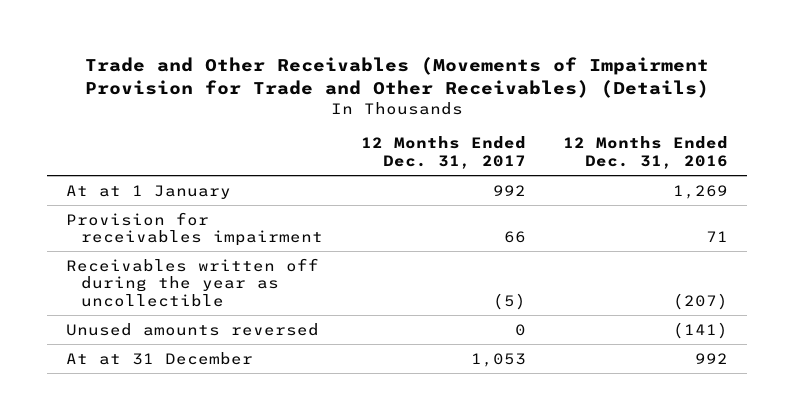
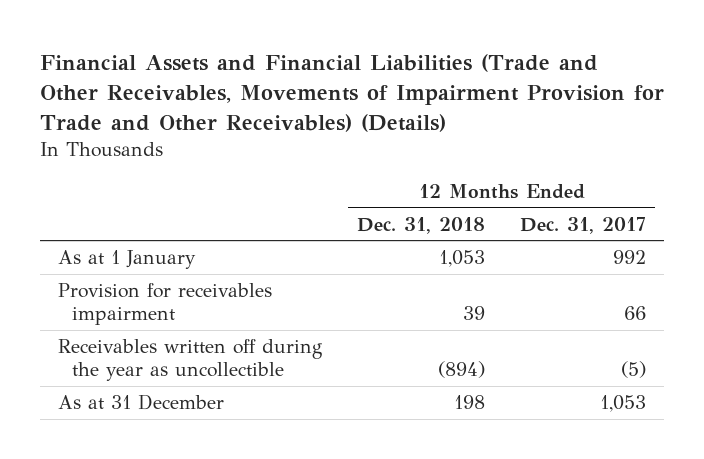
[84,56,709,98] Trade and Other Receivables (Movements of Impairment Provision for Trade and Other Receivables) (Details) -> [39,53,664,132] Financial Assets and Financial Liabilities (Trade and Other Receivables, Movements of Impairment Provision for Trade and Other Receivables) (Details)
[562,136,728,169] 12 Months Ended Dec. 31, 2016 -> none
none -> [357,216,486,234] Dec. 31, 2018
[66,184,232,199] At at 1 January -> [57,249,196,269] As at 1 January
[66,322,320,336] Unused amounts reversed -> none
[66,351,254,365] At at 31 December -> [57,393,224,410] As at 31 December

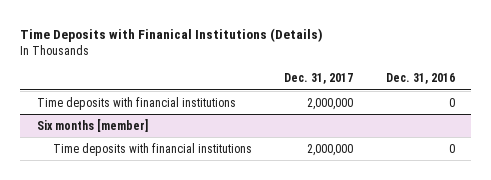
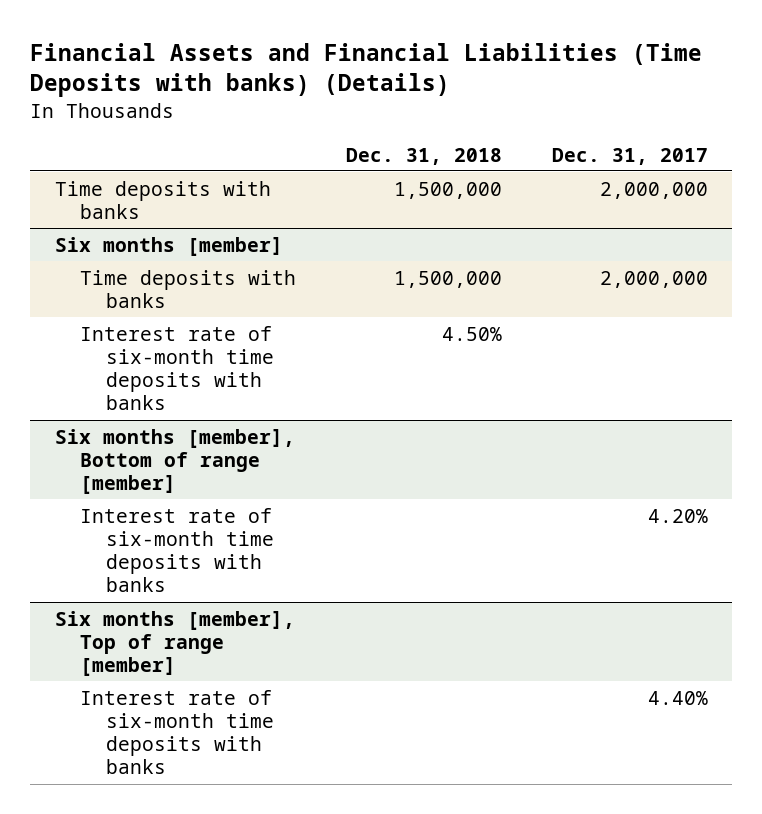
[20,27,324,42] Time Deposits with Finanical Institutions (Details) -> [30,42,703,98] Financial Assets and Financial Liabilities (Time Deposits with banks) (Details)
[385,73,455,85] Dec. 31, 2016 -> none
none -> [345,147,502,165] Dec. 31, 2018
[36,96,236,110] Time deposits with financial institutions -> [54,180,271,219] Time deposits with banks
[53,142,253,156] Time deposits with financial institutions -> [80,269,297,308] Time deposits with banks
none -> [80,325,275,411] Interest rate of six-month time deposits with banks
none -> [54,428,295,494] Six months [member], Bottom of range [member]
none -> [80,507,275,593] Interest rate of six-month time deposits with banks
none -> [54,610,295,676] Six months [member], Top of range [member]
none -> [80,689,275,775] Interest rate of six-month time deposits with banks

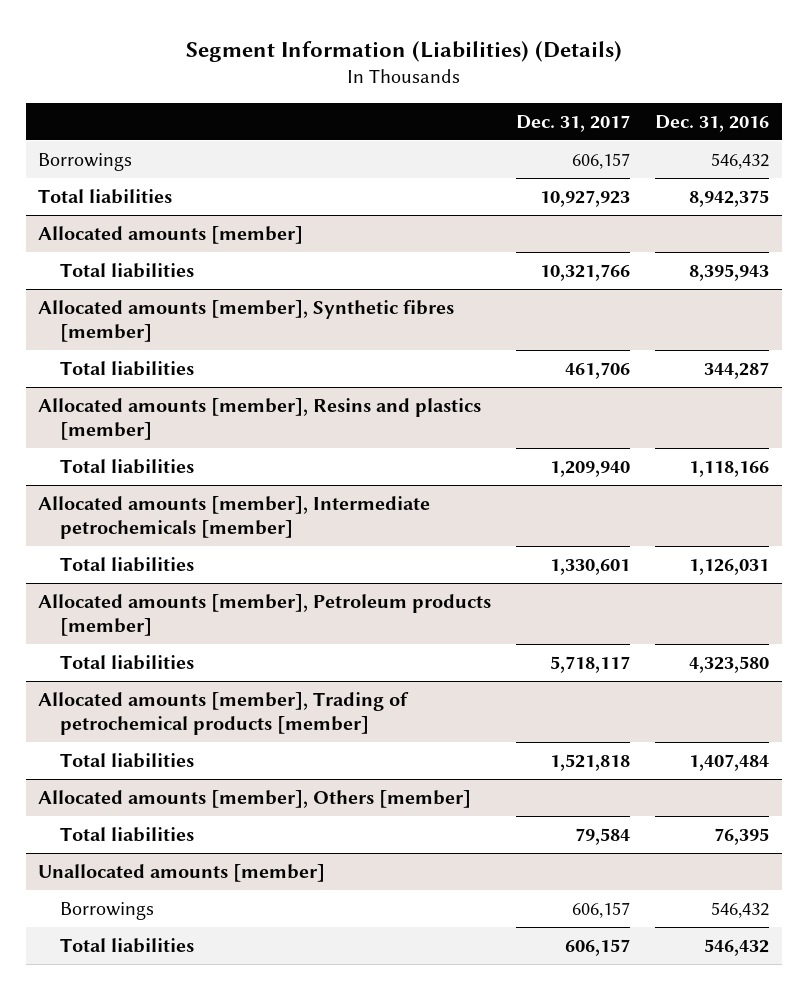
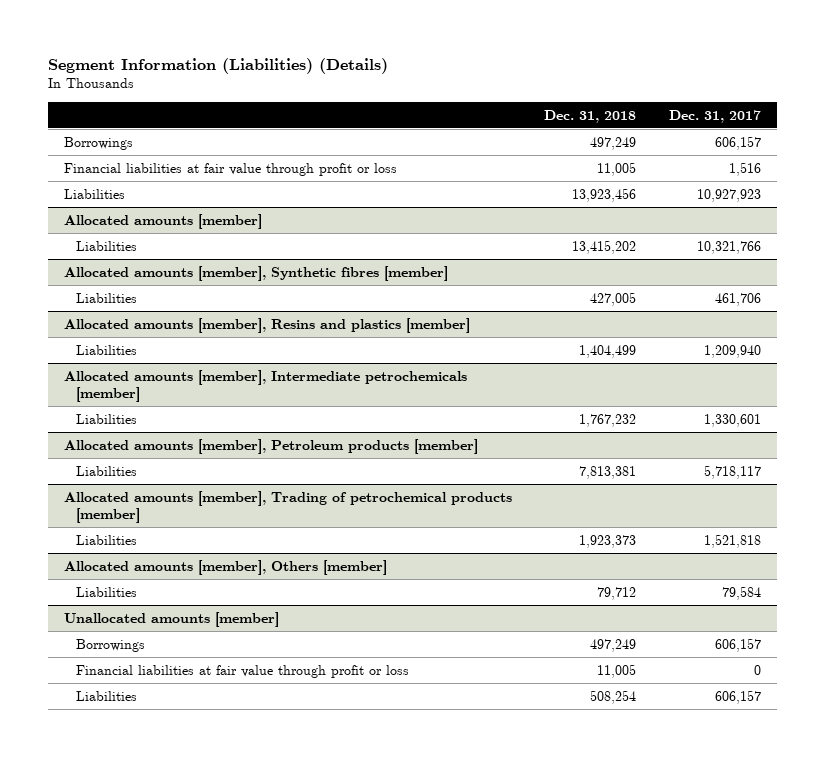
[655,114,770,132] Dec. 31, 2016 -> none
none -> [544,110,637,124] Dec. 31, 2018
none -> [64,162,398,176] Financial liabilities at fair value through profit or loss
[38,188,173,204] Total liabilities -> [64,188,126,199] Liabilities
[60,262,195,278] Total liabilities -> [75,240,137,251] Liabilities
[60,360,195,376] Total liabilities -> [75,292,137,303] Liabilities
[60,458,195,474] Total liabilities -> [75,344,137,355] Liabilities
[60,556,195,572] Total liabilities -> [75,413,137,424] Liabilities
[60,654,195,670] Total liabilities -> [75,465,137,476] Liabilities
[60,752,195,768] Total liabilities -> [75,534,137,545] Liabilities
[60,826,195,842] Total liabilities -> [75,586,137,597] Liabilities
none -> [75,664,409,678] Financial liabilities at fair value through profit or loss
[60,937,195,953] Total liabilities -> [75,690,137,701] Liabilities

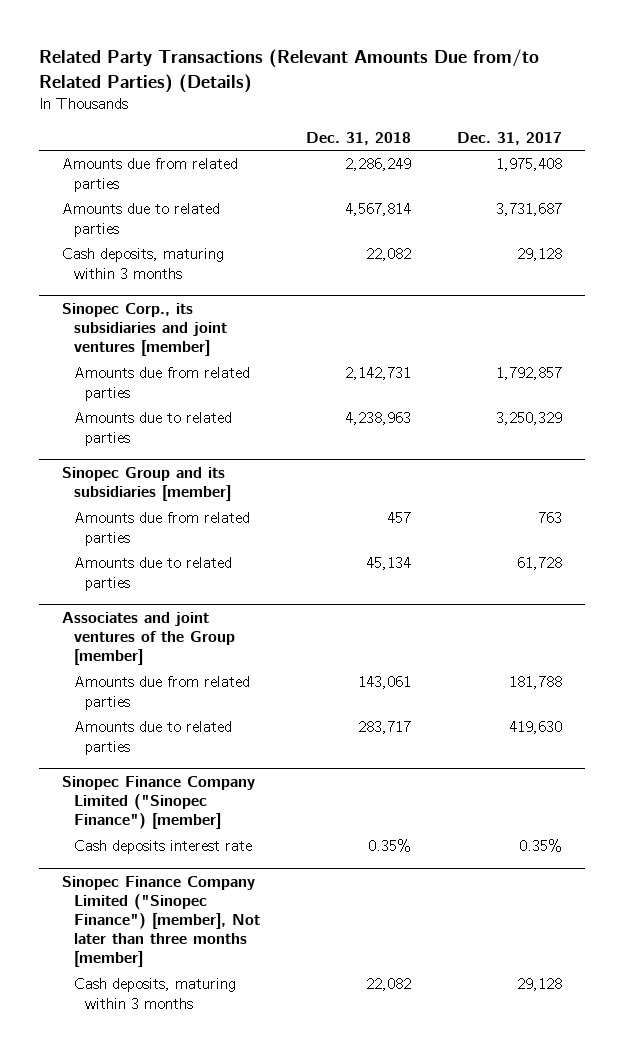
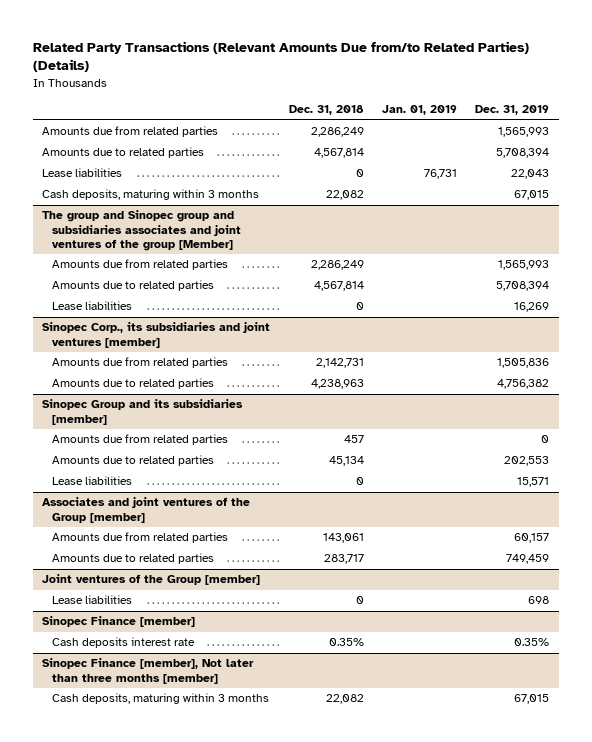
[456,131,562,145] Dec. 31, 2017 -> none
none -> [382,105,458,116] Jan. 01, 2019
none -> [475,105,550,116] Dec. 31, 2019
none -> [42,168,123,178] Lease liabilities
none -> [42,210,242,251] The group and Sinopec group and subsidiaries associates and joint ventures of the group [Member]
none -> [52,259,229,271] Amounts due from related parties
none -> [52,280,215,292] Amounts due to related parties
none -> [52,301,133,311] Lease liabilities
none -> [52,476,133,486] Lease liabilities
none -> [42,574,261,586] Joint ventures of the Group [member]
none -> [52,595,133,605] Lease liabilities
[62,775,256,830] Sinopec Finance Company Limited ("Sinopec Finance") [member] -> [42,616,196,628] Sinopec Finance [member]
[62,875,260,968] Sinopec Finance Company Limited ("Sinopec Finance") [member], Not later than three months [member] -> [42,658,255,684] Sinopec Finance [member], Not later than three months [member]

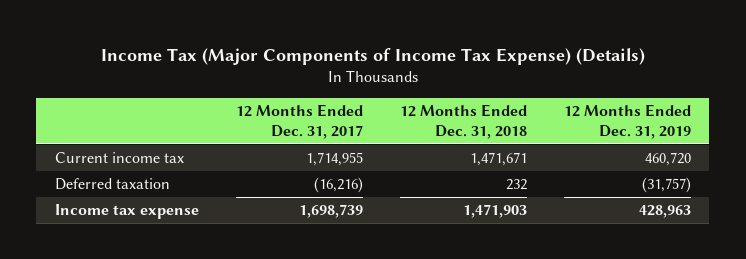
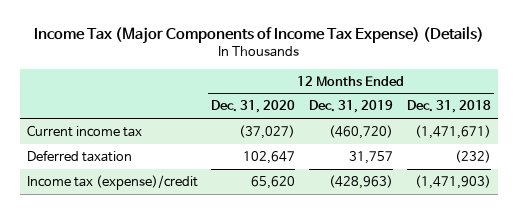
[235,103,363,140] 12 Months Ended Dec. 31, 2017 -> none
none -> [211,100,296,114] Dec. 31, 2020
[469,151,527,166] 1,471,671 -> [414,124,491,139] (1,471,671)
[644,151,691,166] 460,720 -> [329,124,394,139] (460,720)
[505,178,527,190] 232 -> [454,149,491,163] (232)
[641,176,691,193] (31,757) -> [349,150,394,164] 31,757
[54,203,199,219] Income tax expense -> [26,174,198,190] Income tax (expense)/credit
[462,203,527,218] 1,471,903 -> [414,174,491,189] (1,471,903)
[638,204,691,218] 428,963 -> [329,174,394,189] (428,963)

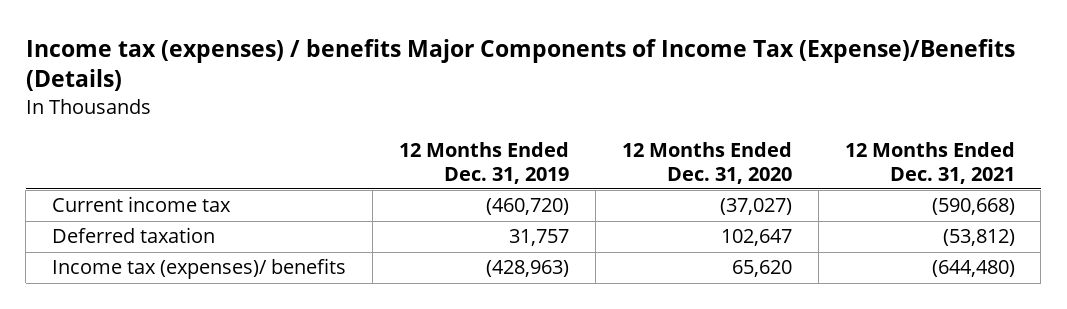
[33,26,484,45] Income Tax (Major Components of Income Tax Expense) (Details) -> [25,38,1015,92] Income tax (expenses) / benefits Major Components of Income Tax (Expense)/Benefits (Details)
[406,100,491,114] Dec. 31, 2018 -> none
none -> [844,141,1015,184] 12 Months Ended Dec. 31, 2021
[26,174,198,190] Income tax (expense)/credit -> [52,258,347,280] Income tax (expenses)/ benefits

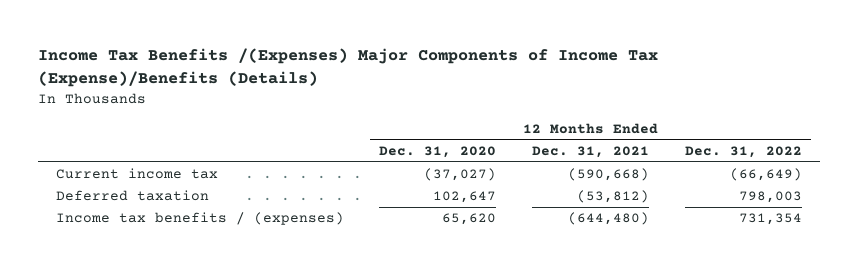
[25,38,1015,92] Income tax (expenses) / benefits Major Components of Income Tax (Expense)/Benefits (Details) -> [37,48,658,88] Income Tax Benefits /(Expenses) Major Components of Income Tax (Expense)/Benefits (Details)
[398,141,569,184] 12 Months Ended Dec. 31, 2019 -> none
none -> [684,146,802,159] Dec. 31, 2022
[52,258,347,280] Income tax (expenses)/ benefits -> [55,212,344,226] Income tax benefits / (expenses)

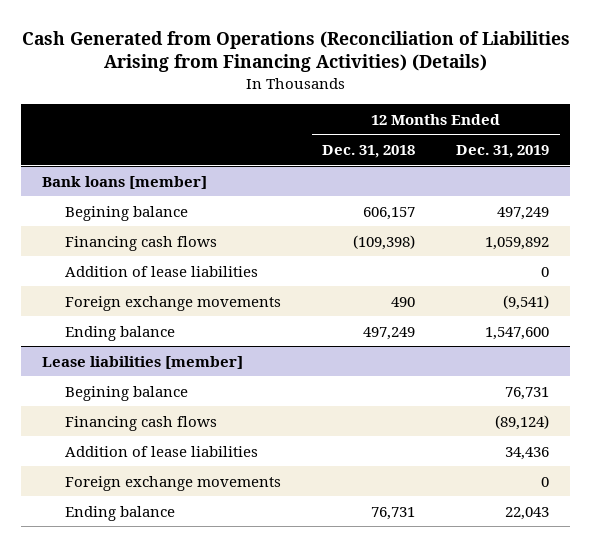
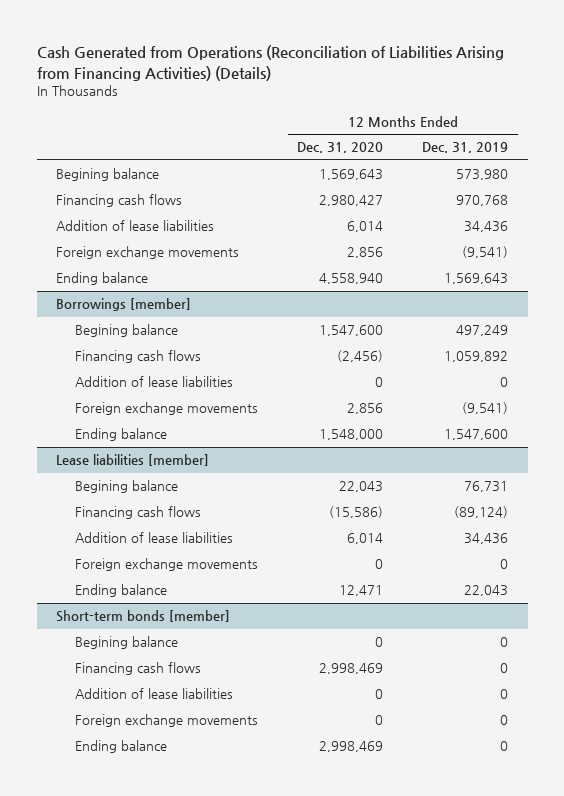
[322,144,416,158] Dec. 31, 2018 -> none
none -> [297,142,384,154] Dec. 31, 2020
none -> [56,168,160,182] Begining balance
none -> [56,194,183,208] Financing cash flows
none -> [56,220,215,232] Addition of lease liabilities
none -> [56,246,240,260] Foreign exchange movements
none -> [56,272,149,286] Ending balance
[41,175,207,189] Bank loans [member] -> [56,298,192,312] Borrowings [member]
none -> [56,610,231,623] Short-term bonds [member]
none -> [75,636,179,650] Begining balance
none -> [75,662,202,676] Financing cash flows
none -> [75,688,234,700] Addition of lease liabilities
none -> [75,714,259,728] Foreign exchange movements
none -> [75,740,168,754] Ending balance

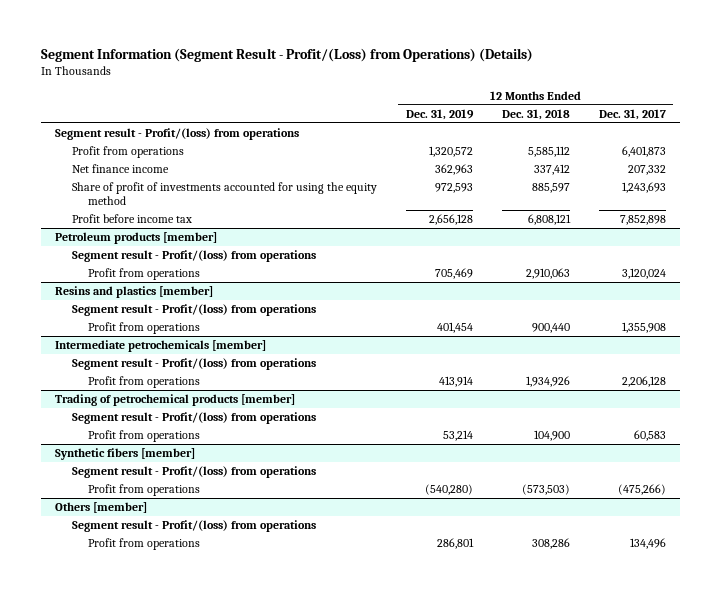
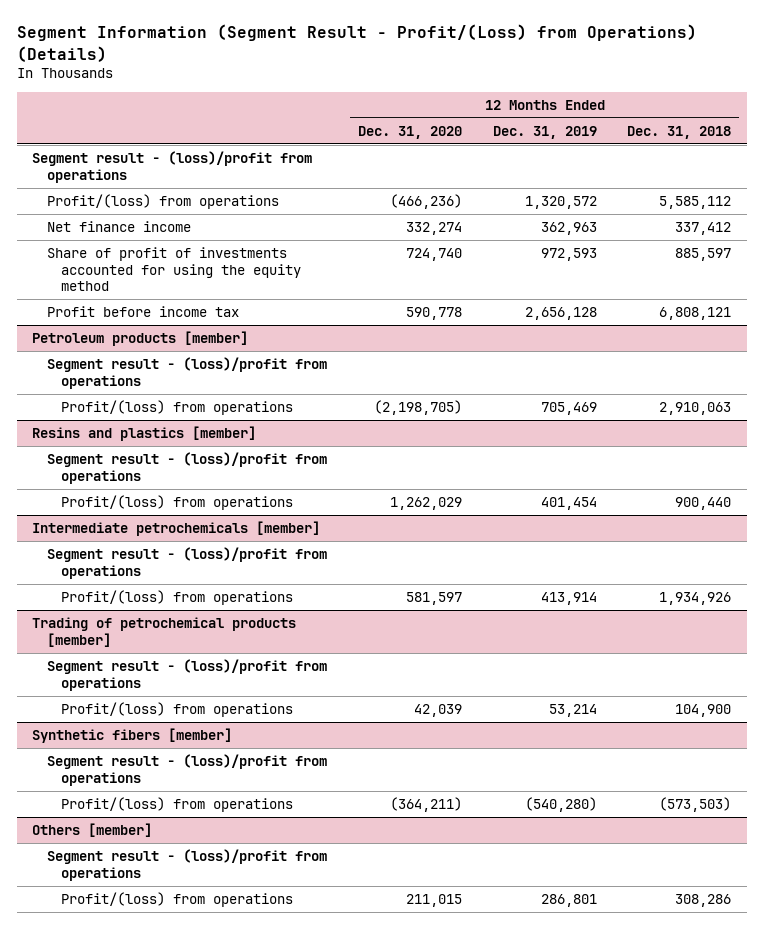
[598,108,666,120] Dec. 31, 2017 -> none
none -> [357,125,462,139] Dec. 31, 2020
[55,127,300,140] Segment result - Profit/(loss) from operations -> [32,150,313,183] Segment result - (loss)/profit from operations
[71,145,184,158] Profit from operations -> [46,193,279,209] Profit/(loss) from operations
[71,249,316,262] Segment result - Profit/(loss) from operations -> [46,356,327,389] Segment result - (loss)/profit from operations
[87,267,200,280] Profit from operations -> [60,399,293,415] Profit/(loss) from operations
[71,303,316,316] Segment result - Profit/(loss) from operations -> [46,451,327,484] Segment result - (loss)/profit from operations
[87,321,200,334] Profit from operations -> [60,494,293,510] Profit/(loss) from operations
[71,357,316,370] Segment result - Profit/(loss) from operations -> [46,546,327,579] Segment result - (loss)/profit from operations
[87,375,200,388] Profit from operations -> [60,589,293,605] Profit/(loss) from operations
[71,411,316,424] Segment result - Profit/(loss) from operations -> [46,658,327,691] Segment result - (loss)/profit from operations
[87,429,200,442] Profit from operations -> [60,701,293,717] Profit/(loss) from operations
[71,465,316,478] Segment result - Profit/(loss) from operations -> [46,753,327,786] Segment result - (loss)/profit from operations
[87,483,200,496] Profit from operations -> [60,796,293,812] Profit/(loss) from operations
[71,519,316,532] Segment result - Profit/(loss) from operations -> [46,848,327,881] Segment result - (loss)/profit from operations
[87,537,200,550] Profit from operations -> [60,891,293,907] Profit/(loss) from operations

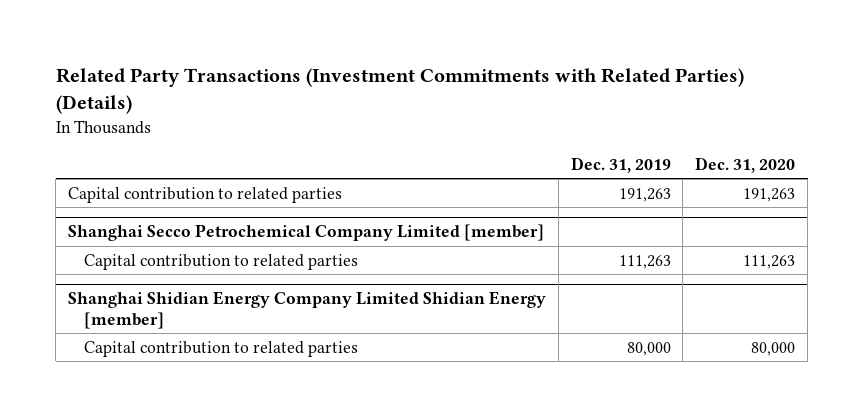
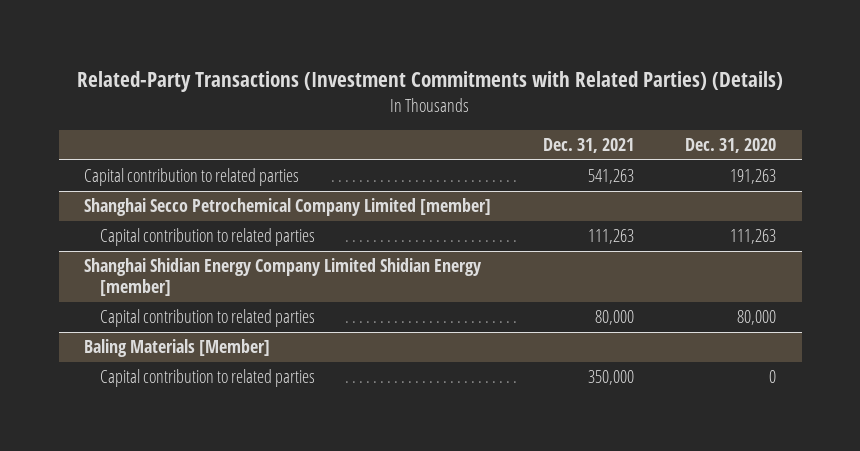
[55,68,744,115] Related Party Transactions (Investment Commitments with Related Parties) (Details) -> [77,71,784,93] Related-Party Transactions (Investment Commitments with Related Parties) (Details)
[570,156,671,173] Dec. 31, 2019 -> none
none -> [542,138,634,154] Dec. 31, 2021
none -> [84,339,271,358] Baling Materials [Member]
none -> [100,369,316,388] Capital contribution to related parties

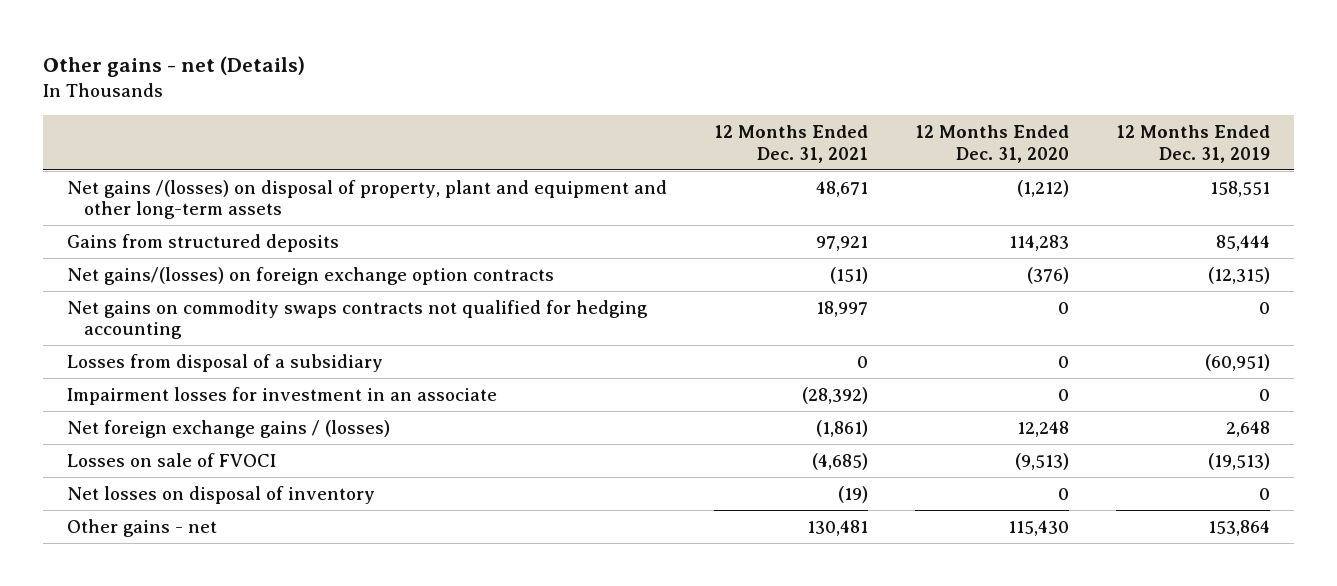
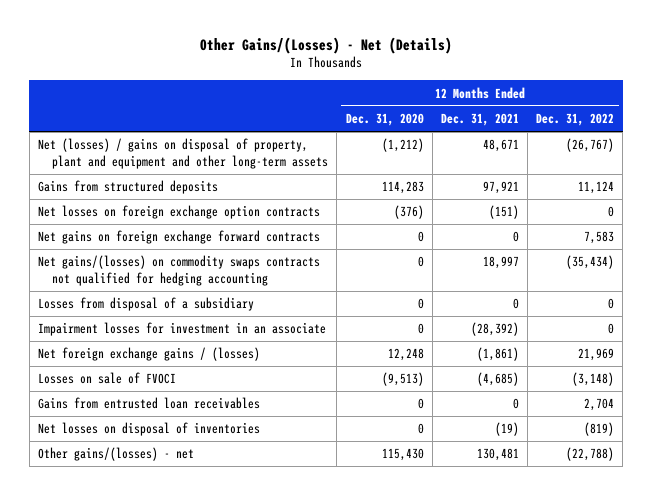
[43,55,306,77] Other gains - net (Details) -> [200,36,453,54] Other Gains/(Losses) - Net (Details)
[1116,125,1271,163] 12 Months Ended Dec. 31, 2019 -> none
none -> [536,113,615,127] Dec. 31, 2022
[66,179,667,220] Net gains /(losses) on disposal of property, plant and equipment and other long-term assets -> [38,138,329,169] Net (losses) / gains on disposal of property, plant and equipment and other long-term assets
[66,266,554,285] Net gains/(losses) on foreign exchange option contracts -> [38,205,321,220] Net losses on foreign exchange option contracts
none -> [38,230,321,245] Net gains on foreign exchange forward contracts
[66,299,648,340] Net gains on commodity swaps contracts not qualified for hedging accounting -> [38,255,321,286] Net gains/(losses) on commodity swaps contracts not qualified for hedging accounting
none -> [38,397,261,410] Gains from entrusted loan receivables
[66,485,375,504] Net losses on disposal of inventory -> [38,422,261,437] Net losses on disposal of inventories
[66,518,217,537] Other gains - net -> [38,447,195,462] Other gains/(losses) - net

